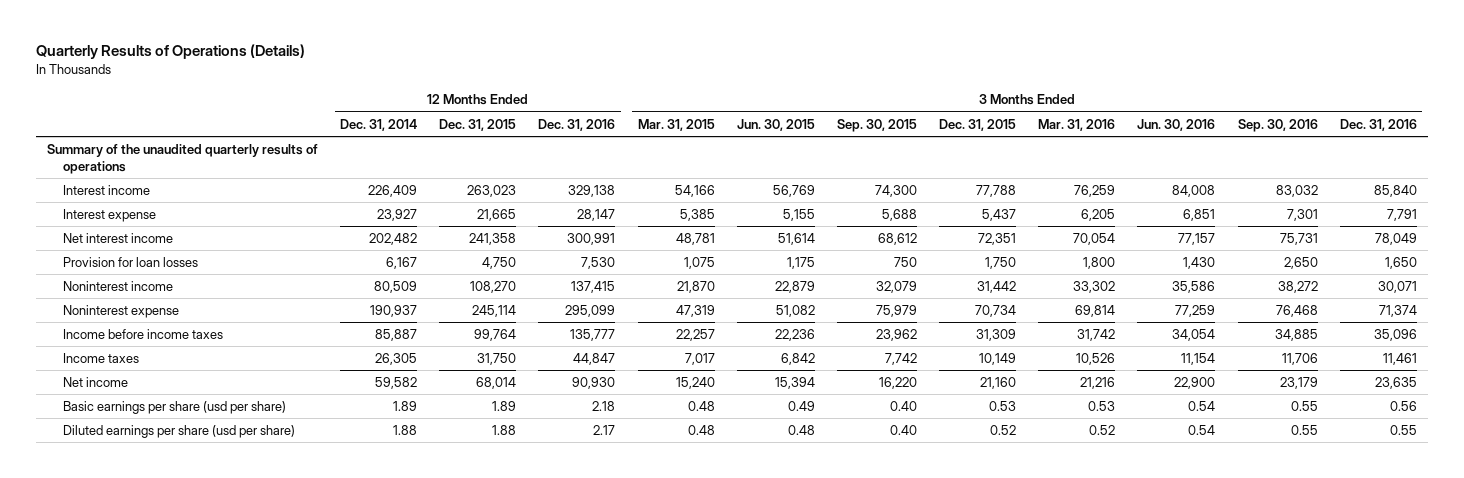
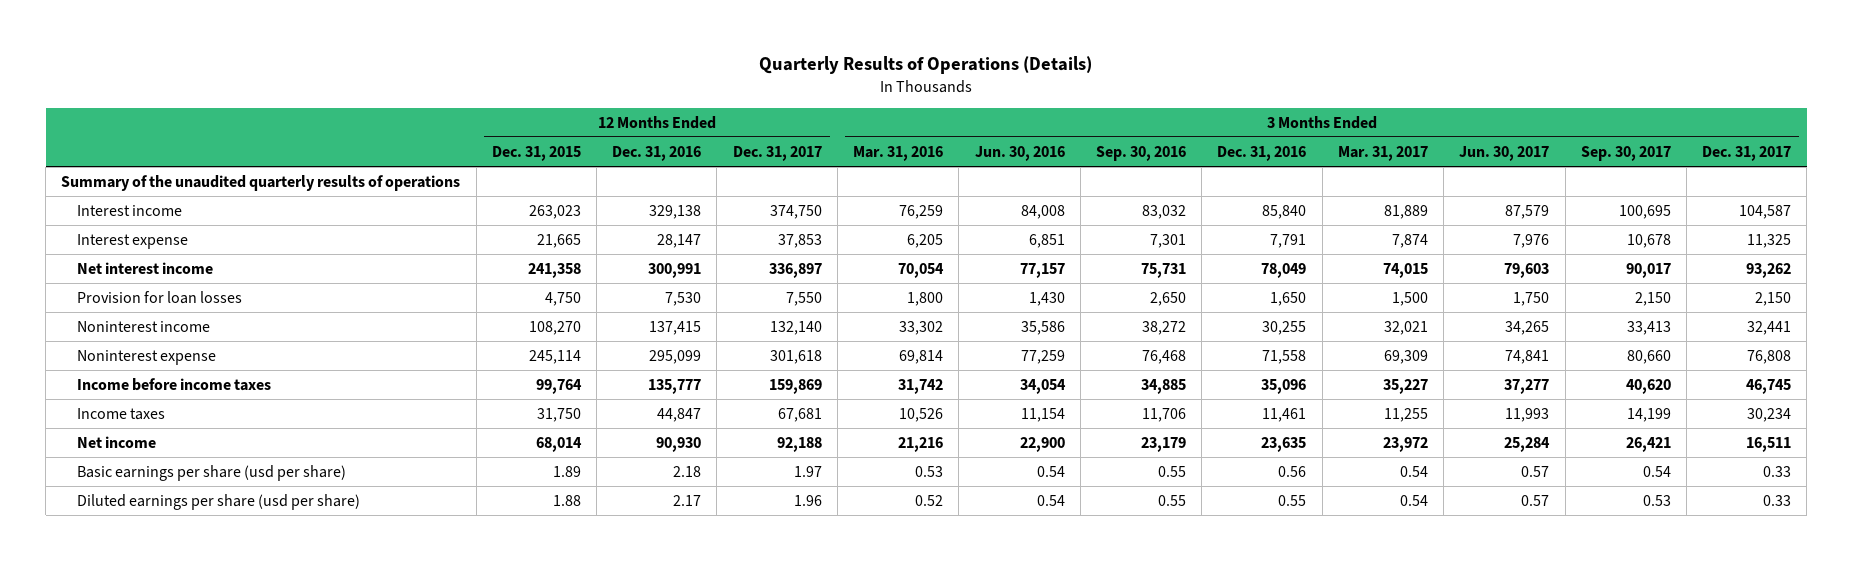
[340,118,418,131] Dec. 31, 2014 -> none
[637,118,715,131] Mar. 31, 2015 -> none
[736,118,815,131] Jun. 30, 2015 -> none
[836,118,917,132] Sep. 30, 2015 -> none
[939,118,1017,131] Dec. 31, 2015 -> none
none -> [732,145,822,161] Dec. 31, 2017
none -> [1337,145,1428,161] Mar. 31, 2017
none -> [1459,145,1550,161] Jun. 30, 2017
none -> [1580,145,1671,161] Sep. 30, 2017
none -> [1702,145,1792,161] Dec. 31, 2017
[1377,280,1417,293] 30,071 -> [1262,320,1307,335] 30,255
[1378,304,1417,317] 71,374 -> [1262,349,1307,364] 71,558

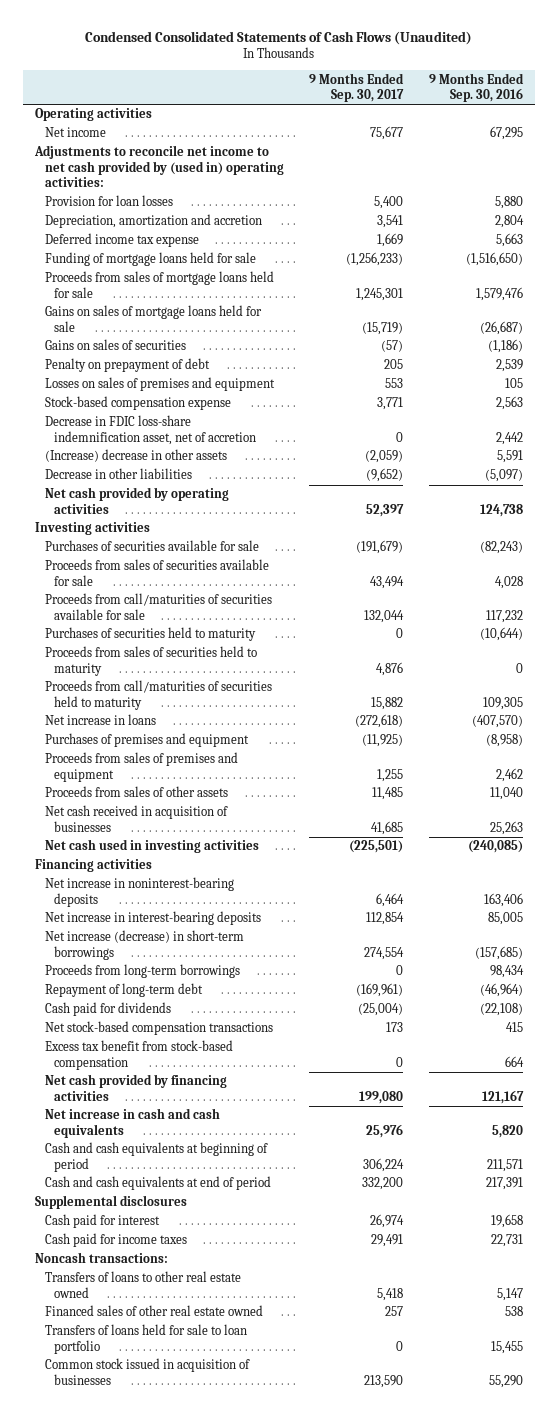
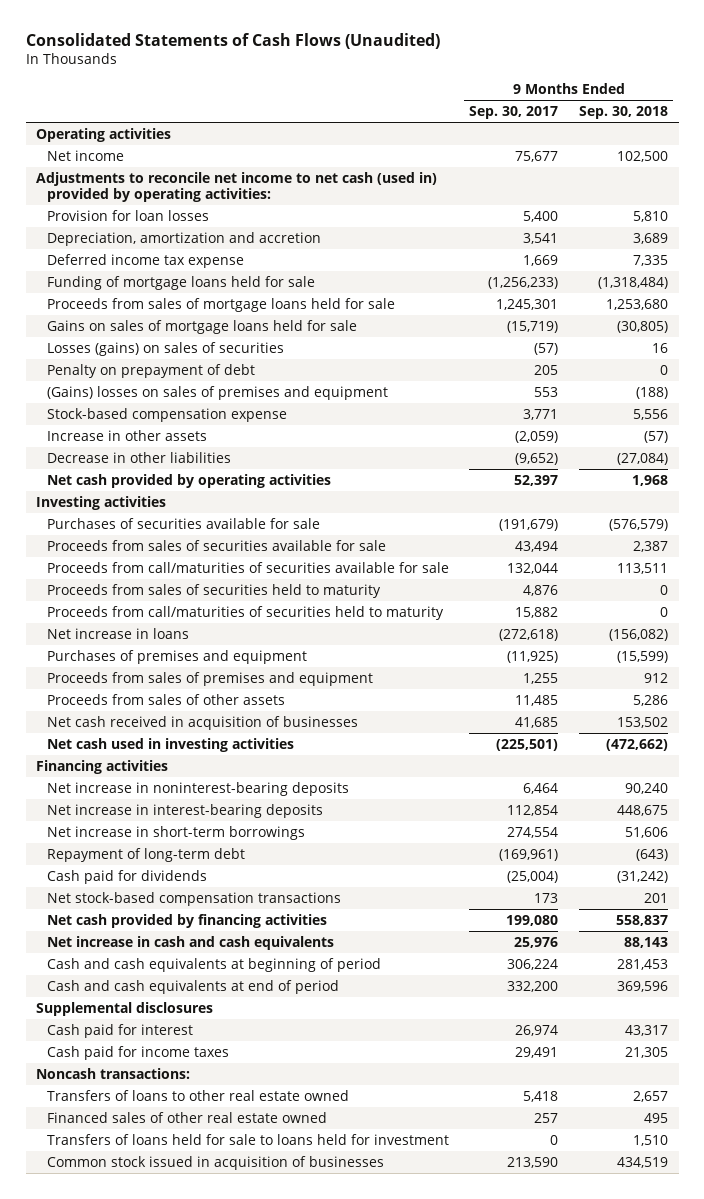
[84,30,472,45] Condensed Consolidated Statements of Cash Flows (Unaudited) -> [25,33,440,50] Consolidated Statements of Cash Flows (Unaudited)
[428,72,524,103] 9 Months Ended Sep. 30, 2016 -> none
none -> [579,105,669,119] Sep. 30, 2018
[34,145,284,188] Adjustments to reconcile net income to net cash provided by (used in) operating activities: -> [35,171,437,202] Adjustments to reconcile net income to net cash (used in) provided by operating activities:
[44,339,186,351] Gains on sales of securities -> [46,341,284,356] Losses (gains) on sales of securities
[44,377,275,392] Losses on sales of premises and equipment -> [46,385,388,400] (Gains) losses on sales of premises and equipment
[44,415,256,445] Decrease in FDIC loss-share indemnification asset, net of accretion -> none
[44,449,227,463] (Increase) decrease in other assets -> [46,429,207,441] Increase in other assets
[44,627,256,642] Purchases of securities held to maturity -> none
[44,964,240,979] Proceeds from long-term borrowings -> none
[44,930,244,960] Net increase (decrease) in short-term borrowings -> [46,825,305,840] Net increase in short-term borrowings
[44,1040,233,1070] Excess tax benefit from stock-based compensation -> none
[44,1324,247,1354] Transfers of loans held for sale to loan portfolio -> [46,1133,449,1145] Transfers of loans held for sale to loans held for investment

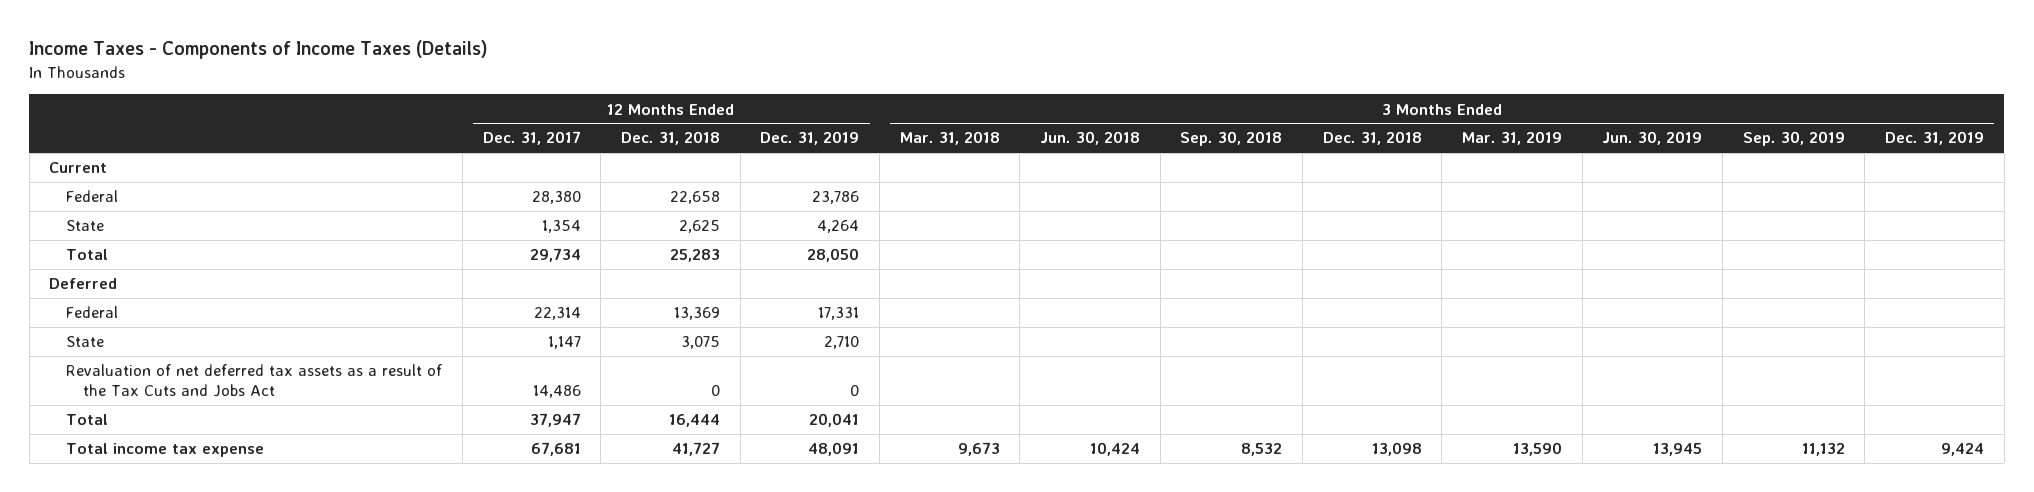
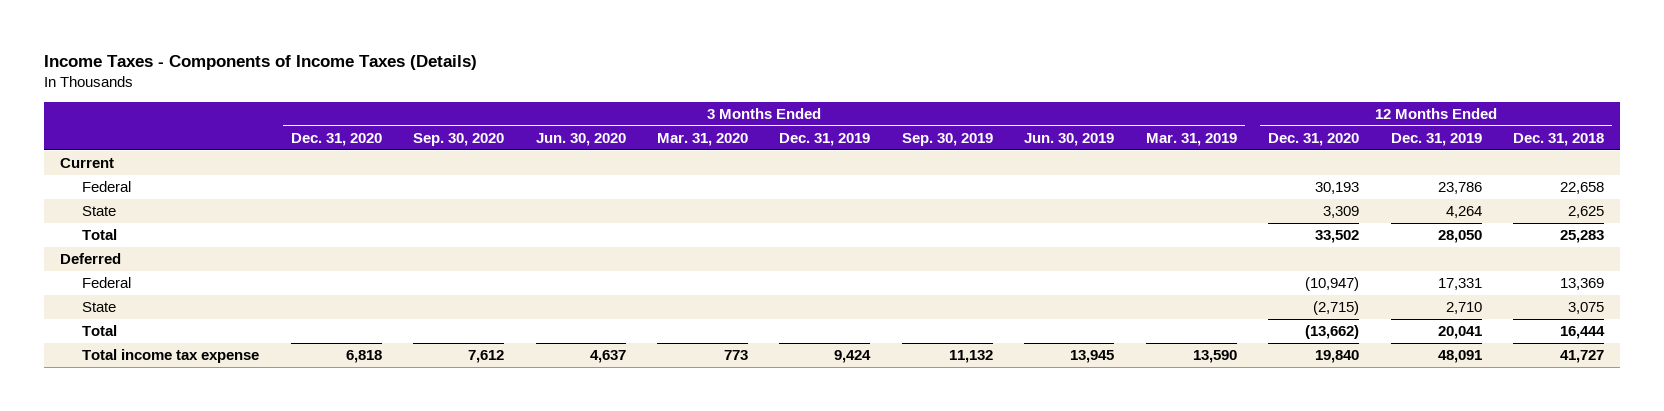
[482,131,581,146] Dec. 31, 2017 -> none
[899,131,1000,146] Mar. 31, 2018 -> none
[1040,131,1141,146] Jun. 30, 2018 -> none
[1180,131,1283,147] Sep. 30, 2018 -> none
[1322,131,1422,146] Dec. 31, 2018 -> none
none -> [290,133,382,147] Dec. 31, 2020
none -> [413,133,505,147] Sep. 30, 2020
none -> [535,133,626,147] Jun. 30, 2020
none -> [656,133,748,147] Mar. 31, 2020
none -> [1268,133,1360,147] Dec. 31, 2020
[66,364,443,398] Revaluation of net deferred tax assets as a result of the Tax Cuts and Jobs Act -> none

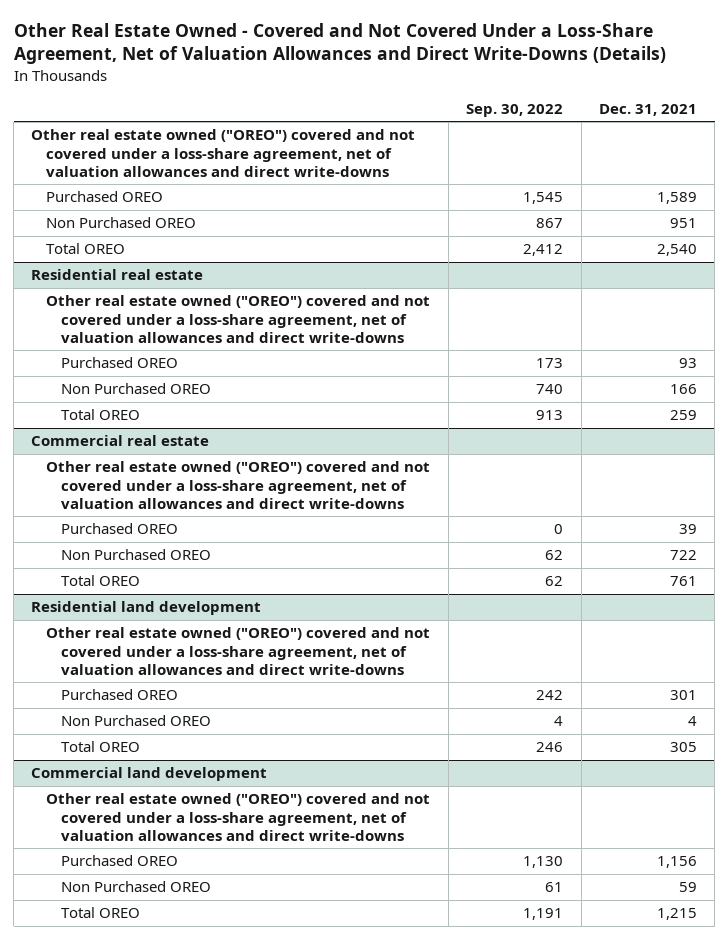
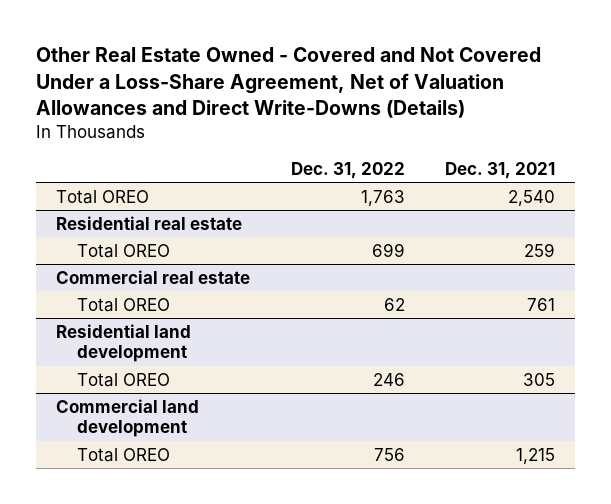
[466,103,564,117] Sep. 30, 2022 -> none
none -> [290,161,405,179] Dec. 31, 2022
[31,129,416,177] Other real estate owned ("OREO") covered and not covered under a loss-share agreement, net of valuation allowances and direct write-downs -> none
[46,191,164,203] Purchased OREO -> none
[46,217,197,229] Non Purchased OREO -> none
[46,295,431,343] Other real estate owned ("OREO") covered and not covered under a loss-share agreement, net of valuation allowances and direct write-downs -> none
[61,357,179,369] Purchased OREO -> none
[61,383,212,395] Non Purchased OREO -> none
[46,461,431,509] Other real estate owned ("OREO") covered and not covered under a loss-share agreement, net of valuation allowances and direct write-downs -> none
[61,523,179,535] Purchased OREO -> none
[61,549,212,561] Non Purchased OREO -> none
[46,627,431,675] Other real estate owned ("OREO") covered and not covered under a loss-share agreement, net of valuation allowances and direct write-downs -> none
[61,689,179,701] Purchased OREO -> none
[61,715,212,727] Non Purchased OREO -> none
[46,793,431,841] Other real estate owned ("OREO") covered and not covered under a loss-share agreement, net of valuation allowances and direct write-downs -> none
[61,855,179,867] Purchased OREO -> none
[61,881,212,893] Non Purchased OREO -> none

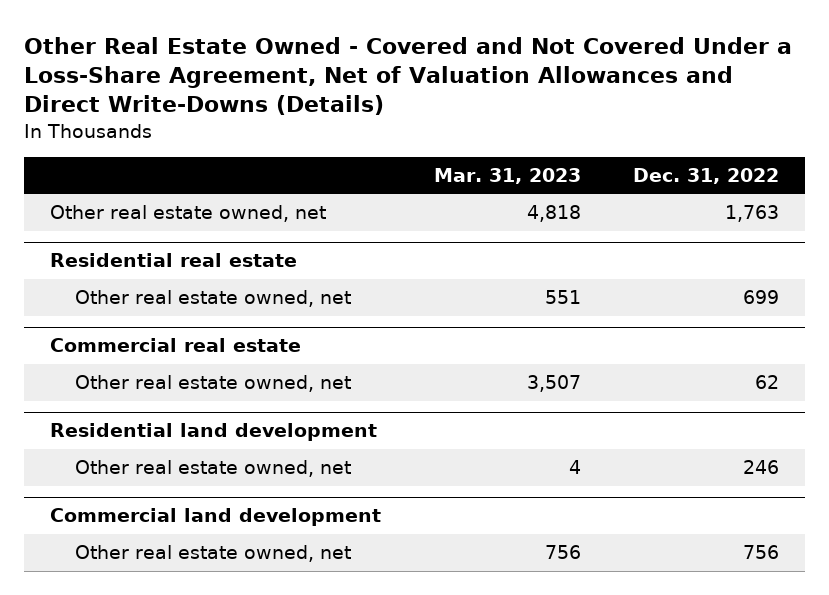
[445,161,556,179] Dec. 31, 2021 -> none
none -> [433,167,581,184] Mar. 31, 2023
[56,189,150,204] Total OREO -> [50,205,327,223] Other real estate owned, net
[76,243,170,258] Total OREO -> [75,290,352,308] Other real estate owned, net
[76,297,170,312] Total OREO -> [75,375,352,393] Other real estate owned, net
[76,372,170,387] Total OREO -> [75,460,352,478] Other real estate owned, net
[76,447,170,462] Total OREO -> [75,545,352,563] Other real estate owned, net

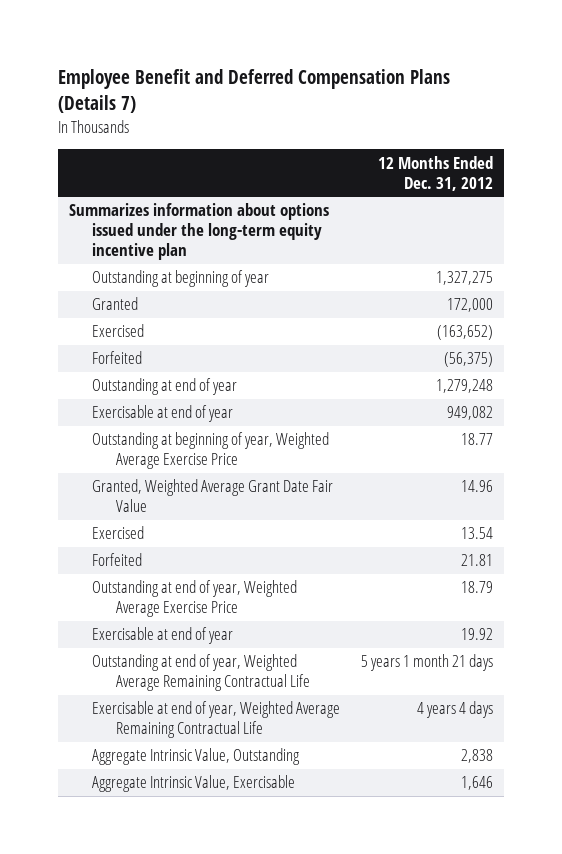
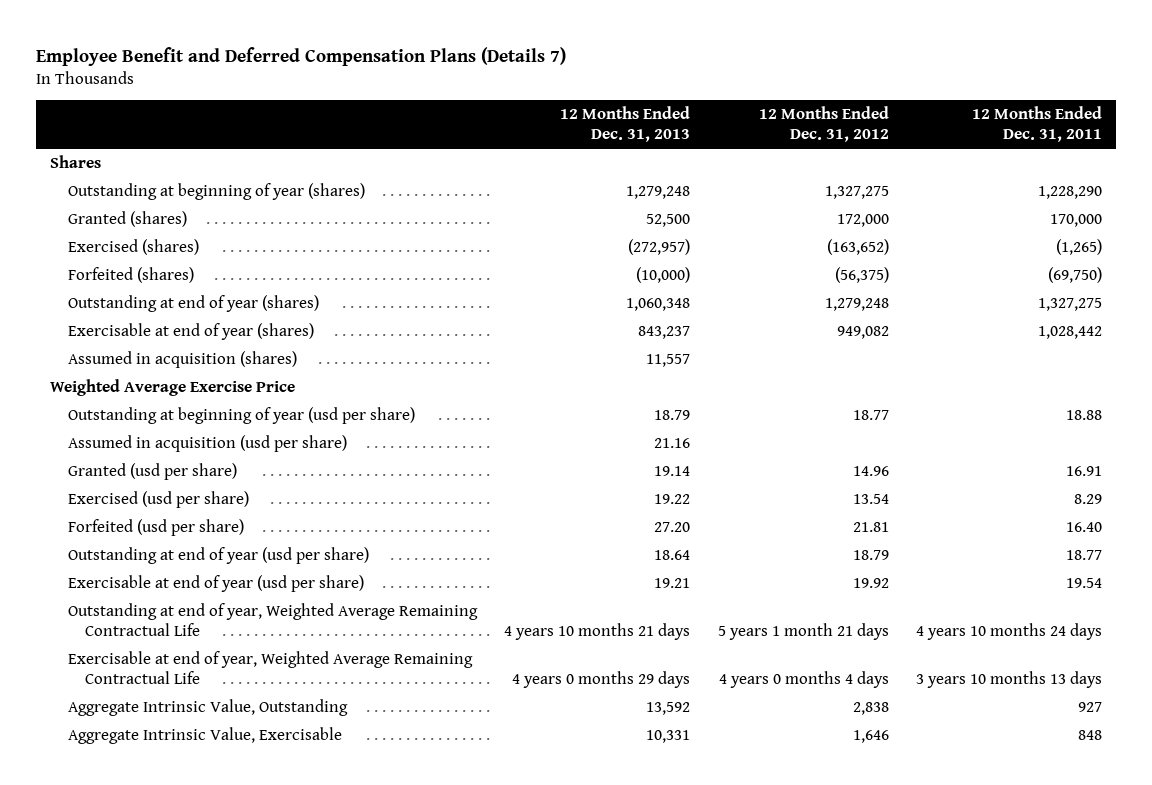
none -> [560,106,691,143] 12 Months Ended Dec. 31, 2013
none -> [972,106,1103,143] 12 Months Ended Dec. 31, 2011
[68,203,329,261] Summarizes information about options issued under the long-term equity incentive plan -> [49,155,101,169] Shares
[92,270,270,288] Outstanding at beginning of year -> [67,183,365,201] Outstanding at beginning of year (shares)
[92,297,139,311] Granted -> [67,211,187,228] Granted (shares)
[92,324,145,338] Exercised -> [67,239,199,256] Exercised (shares)
[92,351,143,365] Forfeited -> [67,267,194,284] Forfeited (shares)
[92,378,238,396] Outstanding at end of year -> [67,295,319,313] Outstanding at end of year (shares)
[92,405,234,423] Exercisable at end of year -> [67,323,314,341] Exercisable at end of year (shares)
none -> [67,351,297,369] Assumed in acquisition (shares)
none -> [49,379,295,397] Weighted Average Exercise Price
[92,432,330,470] Outstanding at beginning of year, Weighted Average Exercise Price -> [67,407,415,425] Outstanding at beginning of year (usd per share)
none -> [67,435,347,453] Assumed in acquisition (usd per share)
[92,479,334,513] Granted, Weighted Average Grant Date Fair Value -> [67,463,237,481] Granted (usd per share)
[92,526,145,540] Exercised -> [67,491,249,509] Exercised (usd per share)
[92,553,143,567] Forfeited -> [67,519,244,537] Forfeited (usd per share)
[92,580,298,618] Outstanding at end of year, Weighted Average Exercise Price -> [67,547,369,565] Outstanding at end of year (usd per share)
[92,627,234,645] Exercisable at end of year -> [67,575,364,593] Exercisable at end of year (usd per share)
[417,701,494,719] 4 years 4 days -> [718,671,889,689] 4 years 0 months 4 days

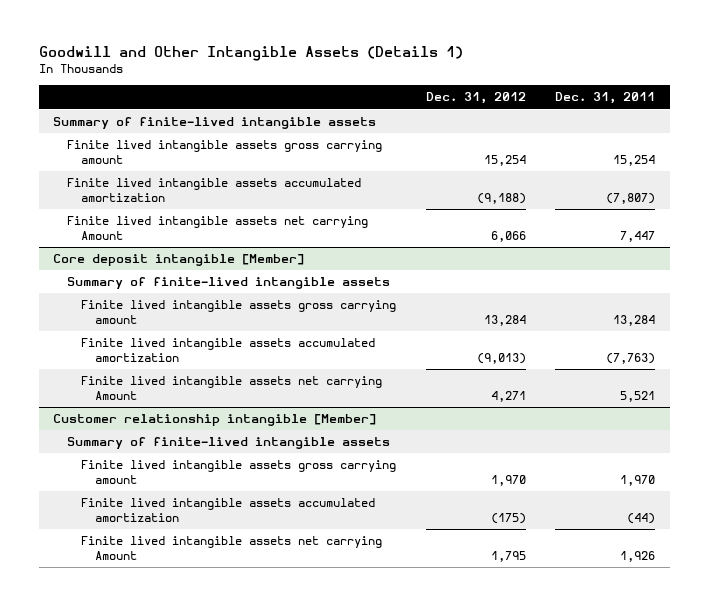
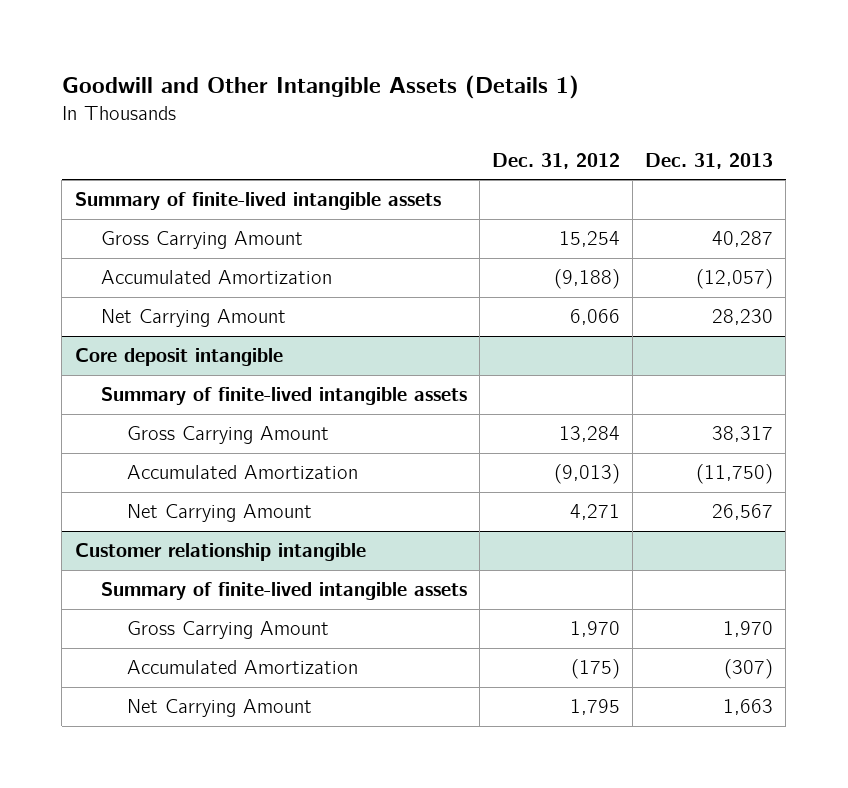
[555,92,656,105] Dec. 31, 2011 -> none
none -> [645,152,774,169] Dec. 31, 2013
[67,140,383,164] Finite lived intangible assets gross carrying amount -> [100,231,303,250] Gross Carrying Amount
[67,178,362,202] Finite lived intangible assets accumulated amortization -> [100,270,332,285] Accumulated Amortization
[67,216,369,240] Finite lived intangible assets net carrying Amount -> [100,309,286,328] Net Carrying Amount
[53,254,305,267] Core deposit intangible [Member] -> [74,348,283,367] Core deposit intangible
[80,300,396,324] Finite lived intangible assets gross carrying amount -> [126,426,329,445] Gross Carrying Amount
[80,338,375,362] Finite lived intangible assets accumulated amortization -> [126,465,358,480] Accumulated Amortization
[80,376,382,400] Finite lived intangible assets net carrying Amount -> [126,504,312,523] Net Carrying Amount
[53,414,377,427] Customer relationship intangible [Member] -> [74,543,366,562] Customer relationship intangible
[80,460,396,484] Finite lived intangible assets gross carrying amount -> [126,621,329,640] Gross Carrying Amount
[80,498,375,522] Finite lived intangible assets accumulated amortization -> [126,660,358,675] Accumulated Amortization
[80,536,382,560] Finite lived intangible assets net carrying Amount -> [126,699,312,718] Net Carrying Amount

